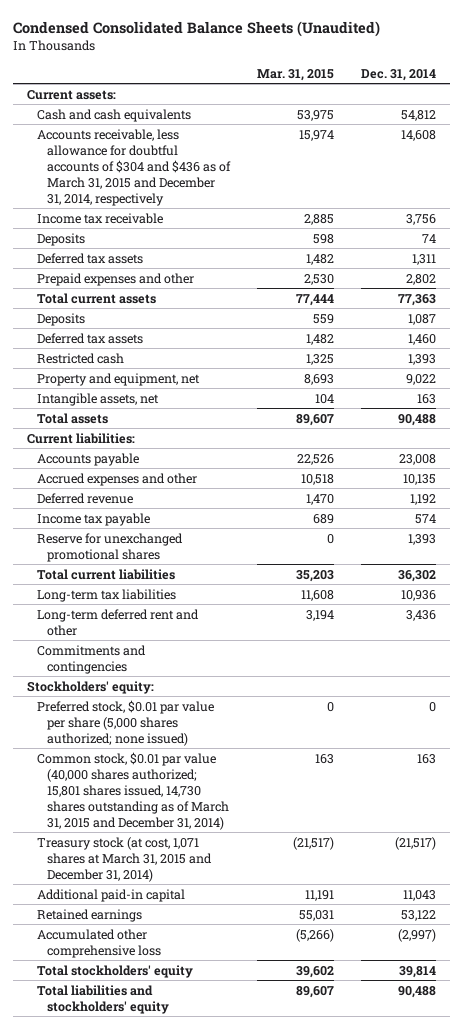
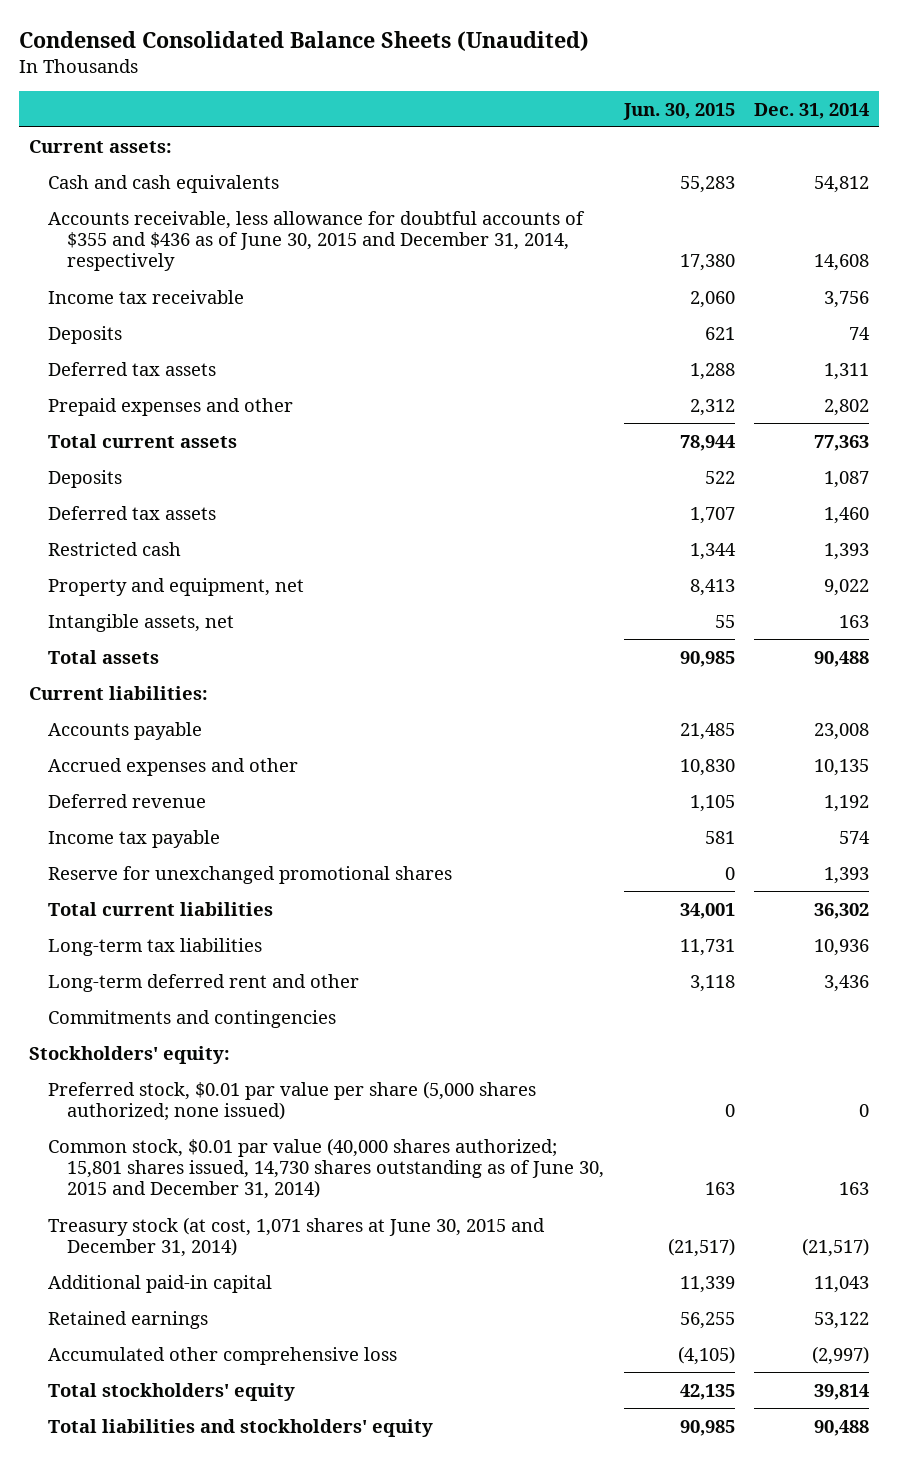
[256,68,334,81] Mar. 31, 2015 -> none
none -> [622,102,735,120] Jun. 30, 2015
[36,128,231,206] Accounts receivable, less allowance for doubtful accounts of $304 and $436 as of March 31, 2015 and December 31, 2014, respectively -> [47,210,585,272] Accounts receivable, less allowance for doubtful accounts of $355 and $436 as of June 30, 2015 and December 31, 2014, respectively
[36,751,229,830] Common stock, $0.01 par value (40,000 shares authorized; 15,801 shares issued, 14,730 shares outstanding as of March 31, 2015 and December 31, 2014) -> [47,1137,605,1200] Common stock, $0.01 par value (40,000 shares authorized; 15,801 shares issued, 14,730 shares outstanding as of June 30, 2015 and December 31, 2014)
[36,836,212,882] Treasury stock (at cost, 1,071 shares at March 31, 2015 and December 31, 2014) -> [47,1216,545,1258] Treasury stock (at cost, 1,071 shares at June 30, 2015 and December 31, 2014)

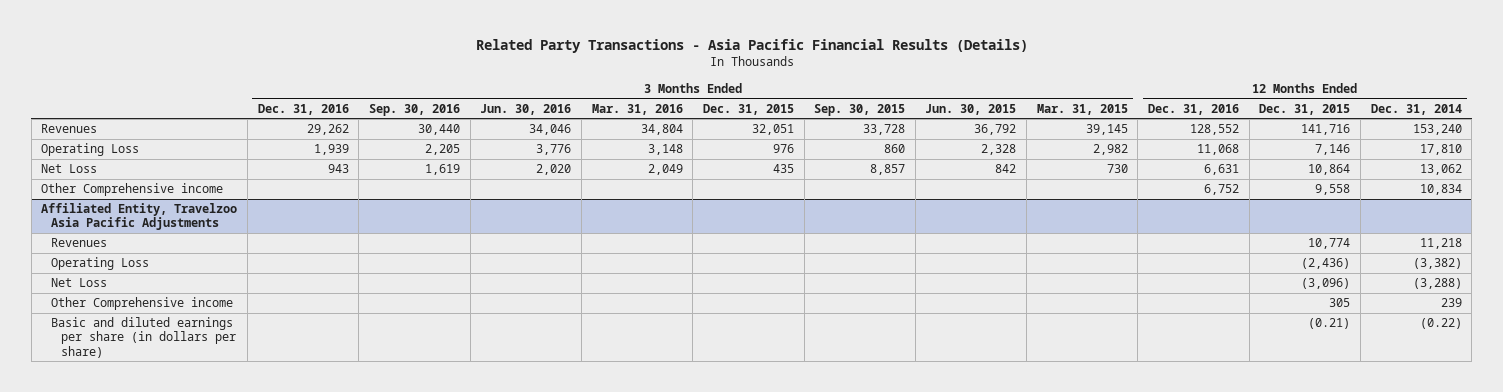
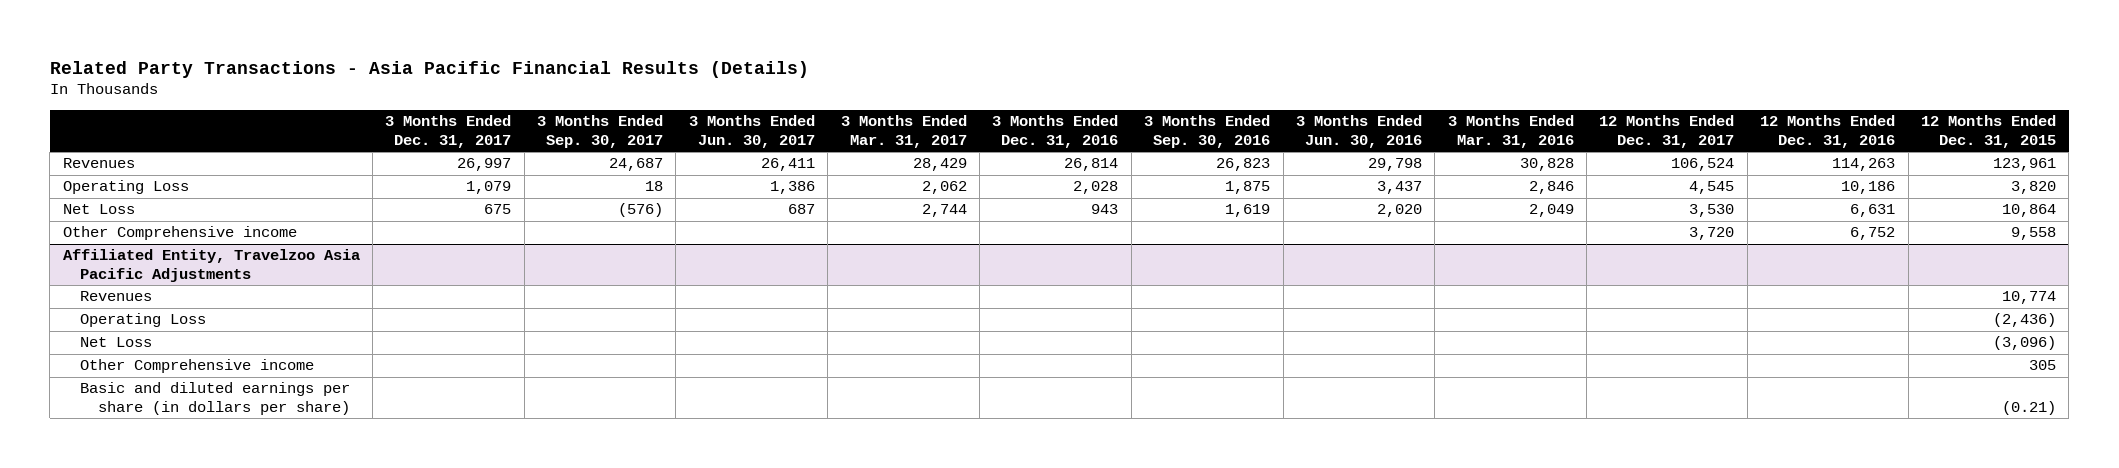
[702,103,794,115] Dec. 31, 2015 -> none
[814,103,906,116] Sep. 30, 2015 -> none
[925,103,1017,115] Jun. 30, 2015 -> none
[1036,103,1128,115] Mar. 31, 2015 -> none
[1370,103,1462,115] Dec. 31, 2014 -> none
none -> [385,115,512,149] 3 Months Ended Dec. 31, 2017
none -> [537,115,664,149] 3 Months Ended Sep. 30, 2017
none -> [688,115,815,149] 3 Months Ended Jun. 30, 2017
none -> [840,115,967,149] 3 Months Ended Mar. 31, 2017
none -> [1599,115,1735,149] 12 Months Ended Dec. 31, 2017
[306,124,349,136] 29,262 -> [1064,158,1119,172] 26,814
[417,124,460,136] 30,440 -> [1216,158,1271,172] 26,823
[529,124,572,136] 34,046 -> [1367,158,1422,172] 29,798
[640,124,683,136] 34,804 -> [1519,158,1574,172] 30,828
[1190,124,1240,136] 128,552 -> [1832,158,1896,172] 114,263
[1301,124,1351,136] 141,716 -> [1993,158,2057,172] 123,961
[313,144,349,156] 1,939 -> [1073,181,1119,195] 2,028
[424,144,460,156] 2,205 -> [1225,181,1271,195] 1,875
[536,144,572,156] 3,776 -> [1376,181,1422,195] 3,437
[647,144,683,156] 3,148 -> [1528,181,1574,195] 2,846
[1197,144,1240,156] 11,068 -> [1841,181,1896,195] 10,186
[1315,144,1351,156] 7,146 -> [2011,181,2057,195] 3,820

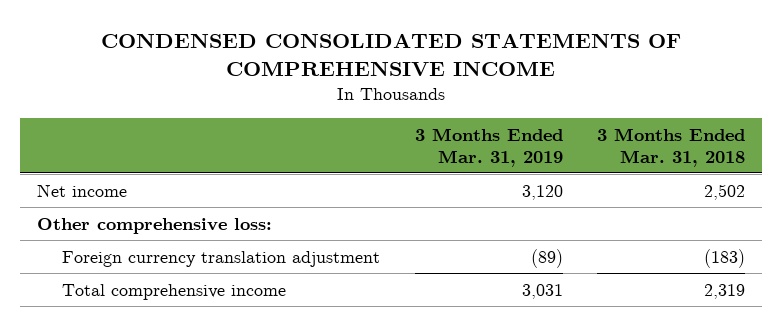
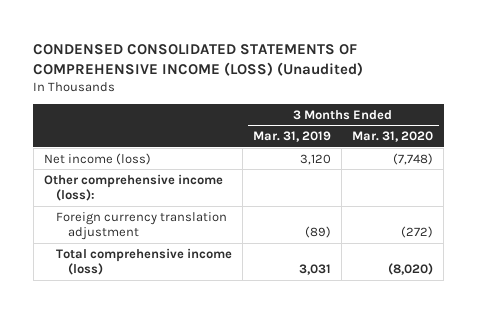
[100,32,681,76] CONDENSED CONSOLIDATED STATEMENTS OF COMPREHENSIVE INCOME -> [33,43,364,76] CONDENSED CONSOLIDATED STATEMENTS OF COMPREHENSIVE INCOME (LOSS) (Unaudited)
[597,127,746,167] 3 Months Ended Mar. 31, 2018 -> none
none -> [352,131,434,143] Mar. 31, 2020
[36,183,127,197] Net income -> [44,152,152,165] Net income (loss)
[36,217,272,234] Other comprehensive loss: -> [44,173,224,202] Other comprehensive income (loss):
[62,283,287,300] Total comprehensive income -> [55,247,232,276] Total comprehensive income (loss)

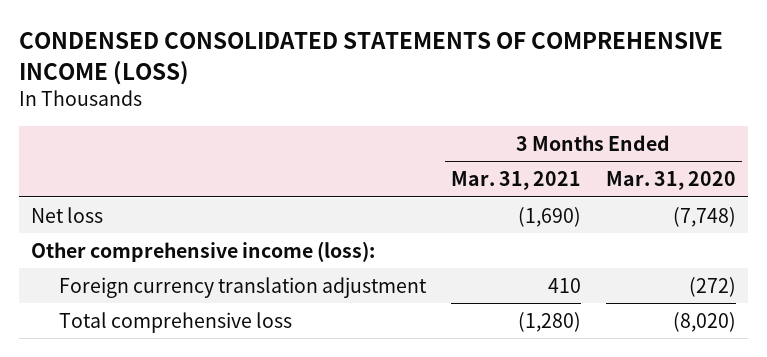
[33,43,364,76] CONDENSED CONSOLIDATED STATEMENTS OF COMPREHENSIVE INCOME (LOSS) (Unaudited) -> [18,32,723,85] CONDENSED CONSOLIDATED STATEMENTS OF COMPREHENSIVE INCOME (LOSS)
[253,131,332,143] Mar. 31, 2019 -> none
none -> [450,171,581,191] Mar. 31, 2021
[44,152,152,165] Net income (loss) -> [31,206,104,223] Net loss
[55,247,232,276] Total comprehensive income (loss) -> [59,311,293,333] Total comprehensive loss

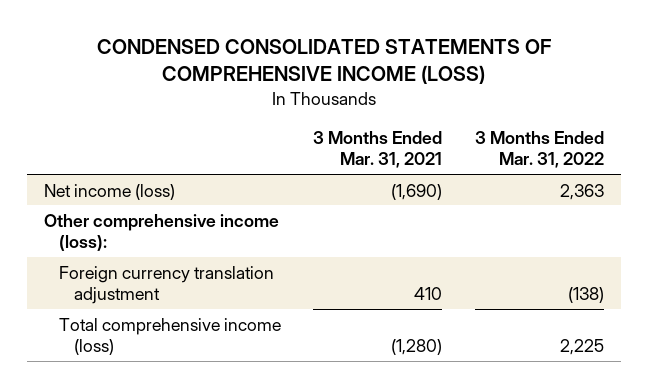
[605,171,736,191] Mar. 31, 2020 -> none
none -> [475,131,605,169] 3 Months Ended Mar. 31, 2022
[31,206,104,223] Net loss -> [43,183,175,200] Net income (loss)
[59,311,293,333] Total comprehensive loss -> [58,317,281,355] Total comprehensive income (loss)

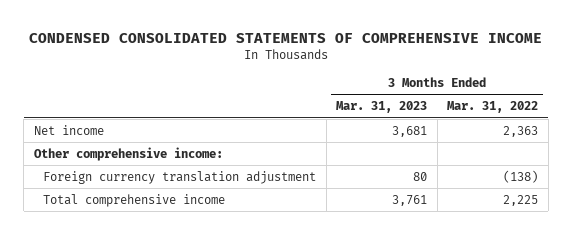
[96,39,551,85] CONDENSED CONSOLIDATED STATEMENTS OF COMPREHENSIVE INCOME (LOSS) -> [28,32,542,43] CONDENSED CONSOLIDATED STATEMENTS OF COMPREHENSIVE INCOME
[313,131,443,169] 3 Months Ended Mar. 31, 2021 -> none
none -> [336,101,428,114] Mar. 31, 2023
[43,183,175,200] Net income (loss) -> [33,124,104,135] Net income
[43,213,279,251] Other comprehensive income (loss): -> [33,146,223,161] Other comprehensive income:
[58,317,281,355] Total comprehensive income (loss) -> [43,193,226,207] Total comprehensive income

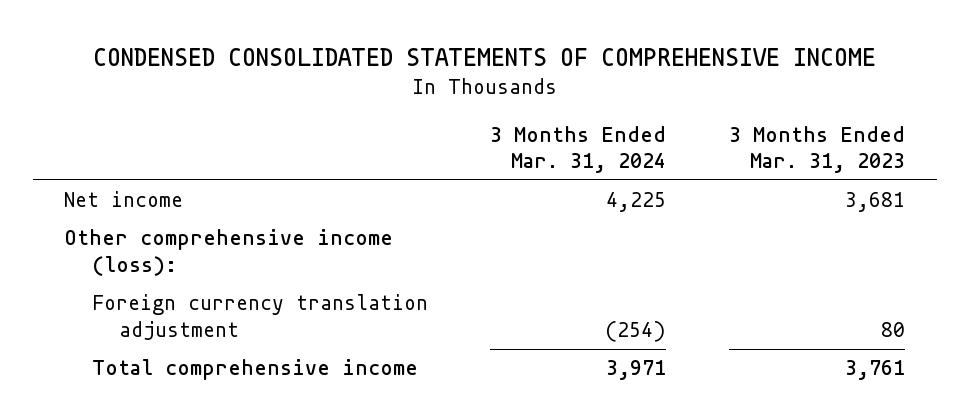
[447,101,539,114] Mar. 31, 2022 -> none
none -> [490,125,667,173] 3 Months Ended Mar. 31, 2024
[33,146,223,161] Other comprehensive income: -> [64,229,394,276] Other comprehensive income (loss):

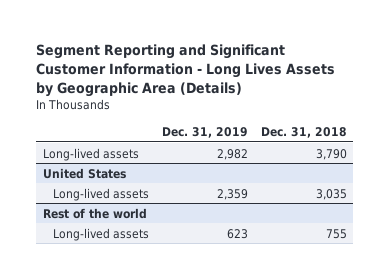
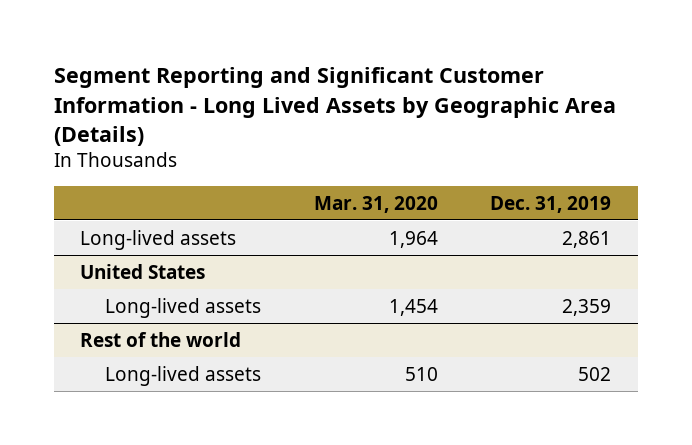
[36,44,336,98] Segment Reporting and Significant Customer Information - Long Lives Assets by Geographic Area (Details) -> [54,67,617,146] Segment Reporting and Significant Customer Information - Long Lived Assets by Geographic Area (Details)
[260,127,347,139] Dec. 31, 2018 -> none
none -> [313,195,438,213] Mar. 31, 2020
[217,148,249,160] 2,982 -> [562,230,612,248] 2,861
[227,228,249,239] 623 -> [578,366,612,381] 502

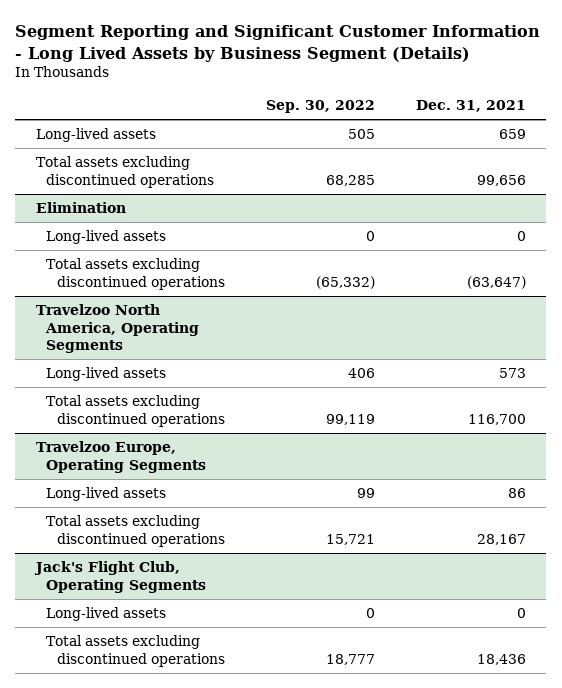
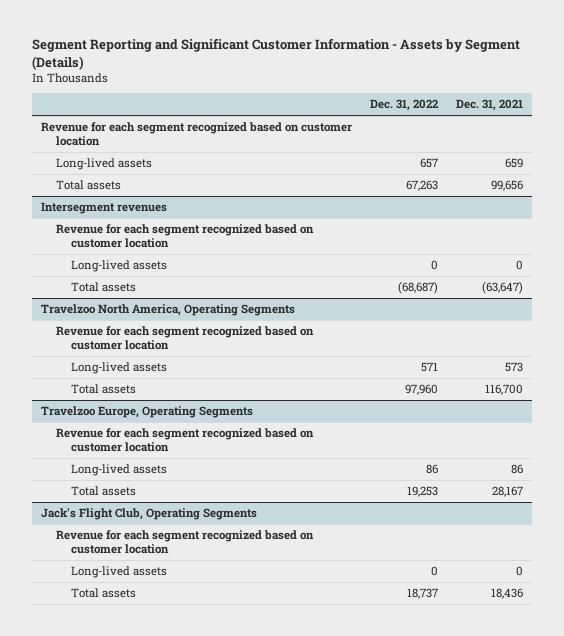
[15,25,541,62] Segment Reporting and Significant Customer Information - Long Lived Assets by Business Segment (Details) -> [31,38,520,70] Segment Reporting and Significant Customer Information - Assets by Segment (Details)
[265,100,375,114] Sep. 30, 2022 -> none
none -> [369,99,438,112] Dec. 31, 2022
none -> [40,122,352,147] Revenue for each segment recognized based on customer location
[35,156,215,188] Total assets excluding discontinued operations -> [55,180,121,191] Total assets
[35,202,126,214] Elimination -> [40,202,167,215] Intersegment revenues
none -> [55,224,314,249] Revenue for each segment recognized based on customer location
[46,258,226,290] Total assets excluding discontinued operations -> [71,282,137,293] Total assets
none -> [55,326,314,351] Revenue for each segment recognized based on customer location
[46,395,226,427] Total assets excluding discontinued operations -> [71,384,137,395] Total assets
none -> [55,428,314,453] Revenue for each segment recognized based on customer location
[46,515,226,547] Total assets excluding discontinued operations -> [71,486,137,497] Total assets
none -> [55,530,314,555] Revenue for each segment recognized based on customer location
[46,635,226,667] Total assets excluding discontinued operations -> [71,588,137,599] Total assets

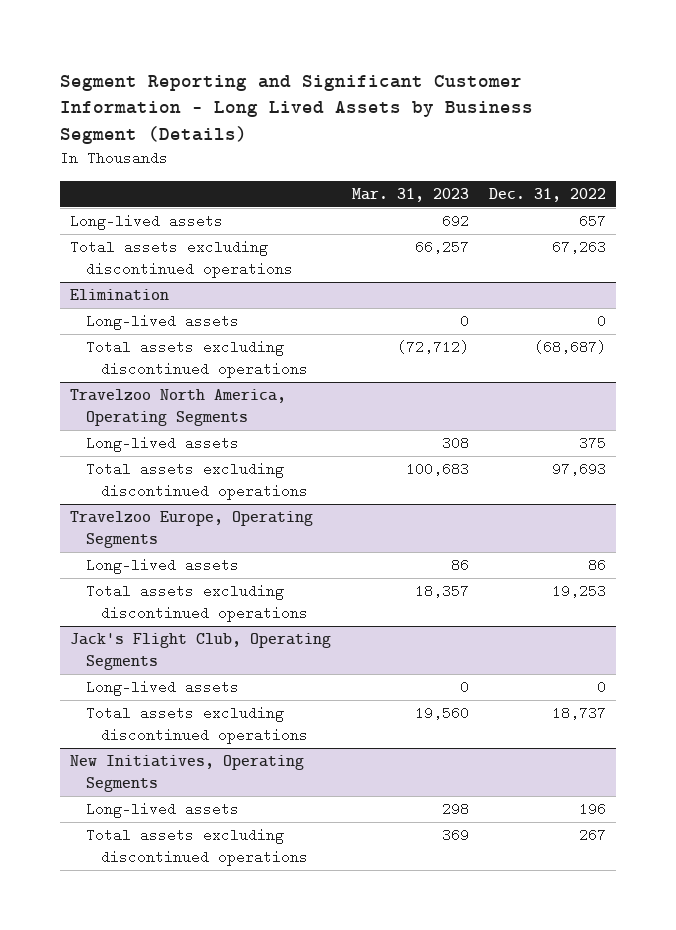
[31,38,520,70] Segment Reporting and Significant Customer Information - Assets by Segment (Details) -> [59,74,533,145] Segment Reporting and Significant Customer Information - Long Lived Assets by Business Segment (Details)
[455,99,523,112] Dec. 31, 2021 -> none
none -> [351,188,469,203] Mar. 31, 2023
[40,122,352,147] Revenue for each segment recognized based on customer location -> none
[55,224,314,249] Revenue for each segment recognized based on customer location -> none
[55,180,121,191] Total assets -> [70,240,293,279] Total assets excluding discontinued operations
[40,202,167,215] Intersegment revenues -> [70,289,170,302] Elimination
[71,282,137,293] Total assets -> [85,340,309,379] Total assets excluding discontinued operations
[55,326,314,351] Revenue for each segment recognized based on customer location -> none
[420,362,438,373] 571 -> [578,436,606,451] 375
[71,384,137,395] Total assets -> [85,462,309,501] Total assets excluding discontinued operations
[404,384,438,396] 97,960 -> [551,462,606,477] 97,693
[55,428,314,453] Revenue for each segment recognized based on customer location -> none
[71,486,137,497] Total assets -> [85,584,309,623] Total assets excluding discontinued operations
[55,530,314,555] Revenue for each segment recognized based on customer location -> none
[71,588,137,599] Total assets -> [85,706,309,745] Total assets excluding discontinued operations
none -> [70,755,305,793] New Initiatives, Operating Segments
none -> [85,802,239,819] Long-lived assets
none -> [85,828,309,867] Total assets excluding discontinued operations

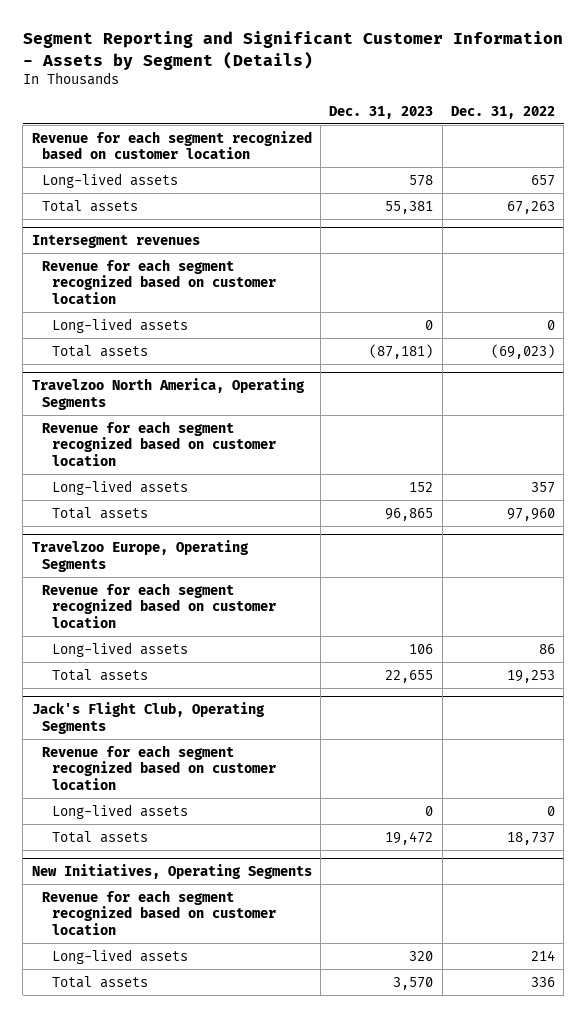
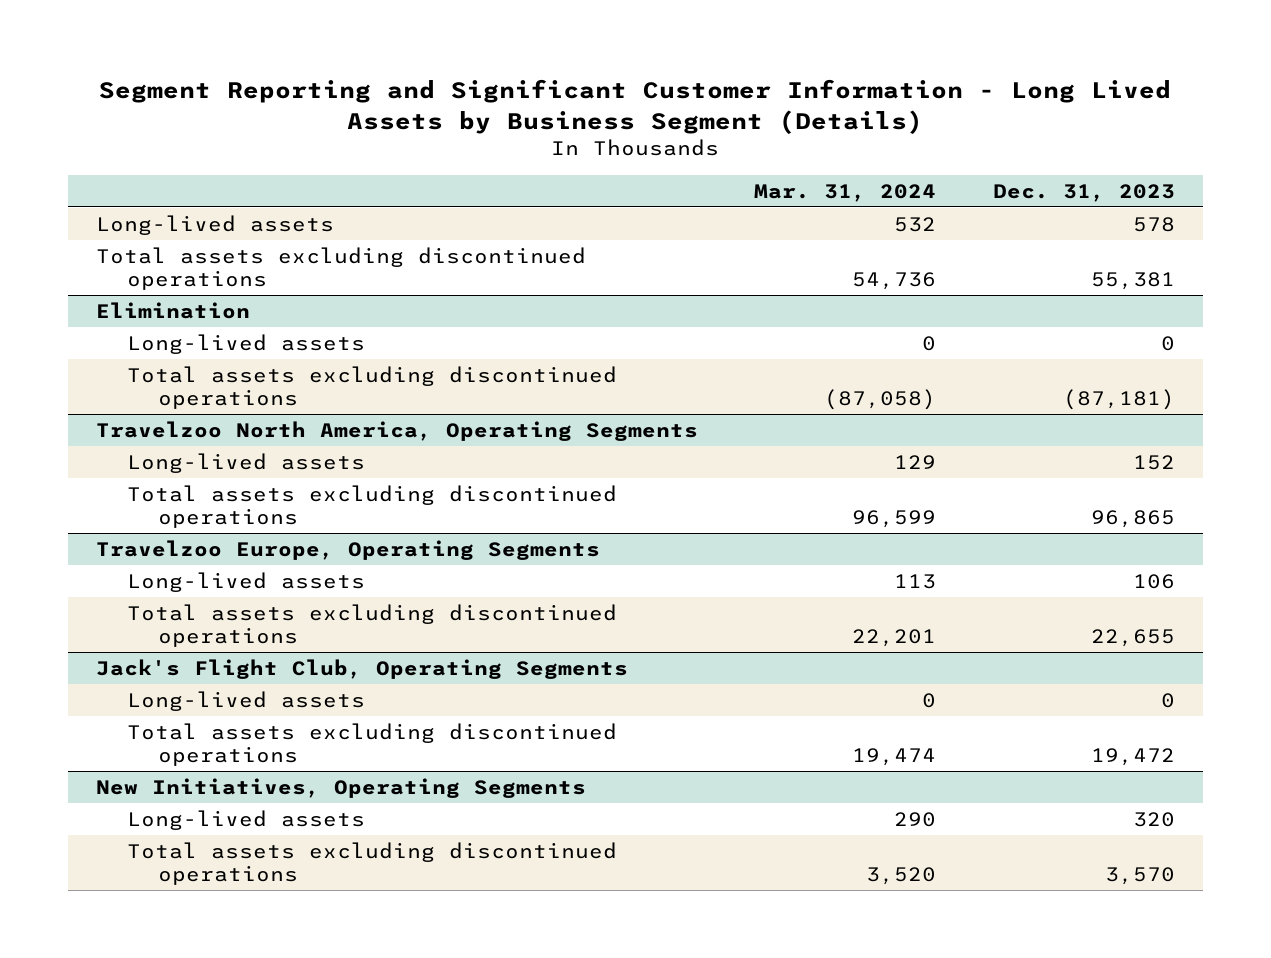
[22,31,563,70] Segment Reporting and Significant Customer Information - Assets by Segment (Details) -> [99,79,1172,134] Segment Reporting and Significant Customer Information - Long Lived Assets by Business Segment (Details)
[450,105,555,119] Dec. 31, 2022 -> none
none -> [754,183,937,202] Mar. 31, 2024
[31,130,312,160] Revenue for each segment recognized based on customer location -> none
[41,258,276,304] Revenue for each segment recognized based on customer location -> none
[41,199,138,212] Total assets -> [95,246,586,290] Total assets excluding discontinued operations
[31,234,200,248] Intersegment revenues -> [95,301,250,319] Elimination
[51,344,148,357] Total assets -> [126,365,617,409] Total assets excluding discontinued operations
[41,420,276,466] Revenue for each segment recognized based on customer location -> none
[51,506,148,519] Total assets -> [126,484,617,528] Total assets excluding discontinued operations
[41,582,276,628] Revenue for each segment recognized based on customer location -> none
[51,668,148,681] Total assets -> [126,603,617,647] Total assets excluding discontinued operations
[41,744,276,790] Revenue for each segment recognized based on customer location -> none
[51,830,148,843] Total assets -> [126,722,617,766] Total assets excluding discontinued operations
[41,889,276,935] Revenue for each segment recognized based on customer location -> none
[51,975,148,988] Total assets -> [126,841,617,885] Total assets excluding discontinued operations

